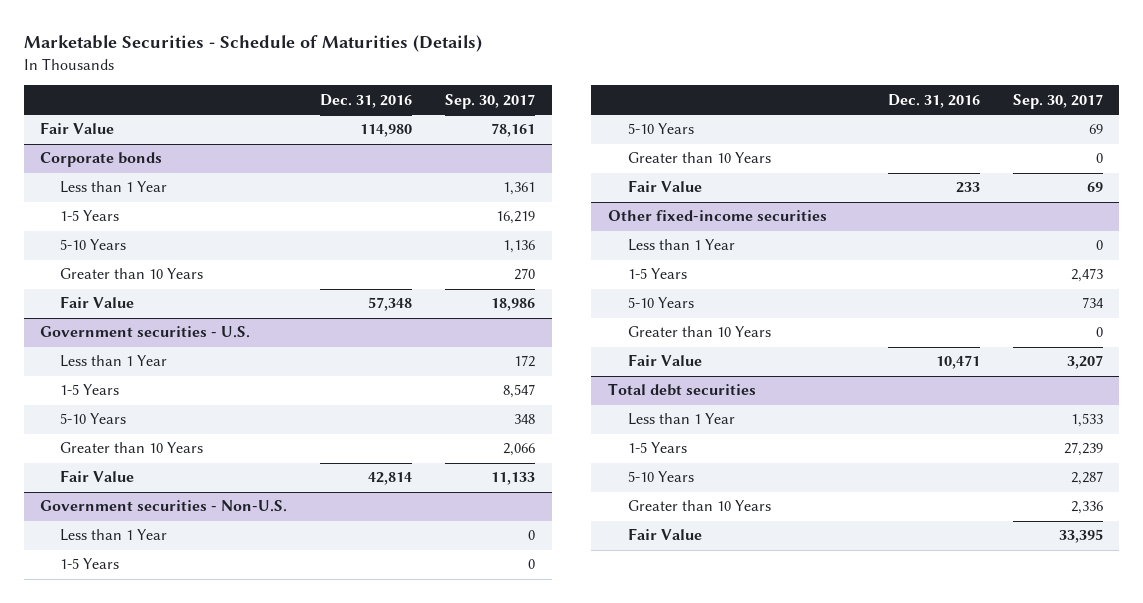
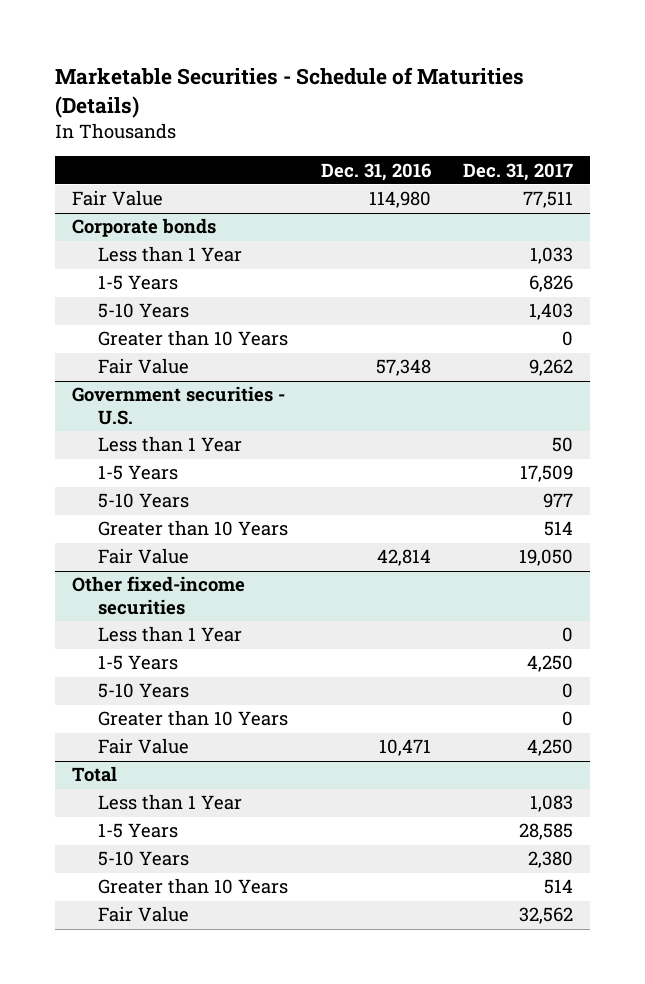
[445,93,536,109] Sep. 30, 2017 -> none
none -> [463,162,574,181] Dec. 31, 2017
[40,500,288,513] Government securities - Non-U.S. -> none
[60,529,168,542] Less than 1 Year -> none
[60,558,120,570] 1-5 Years -> none
[627,123,694,135] 5-10 Years -> none
[627,152,771,164] Greater than 10 Years -> none
[627,180,702,193] Fair Value -> none
[607,383,756,397] Total debt securities -> [71,766,117,783] Total

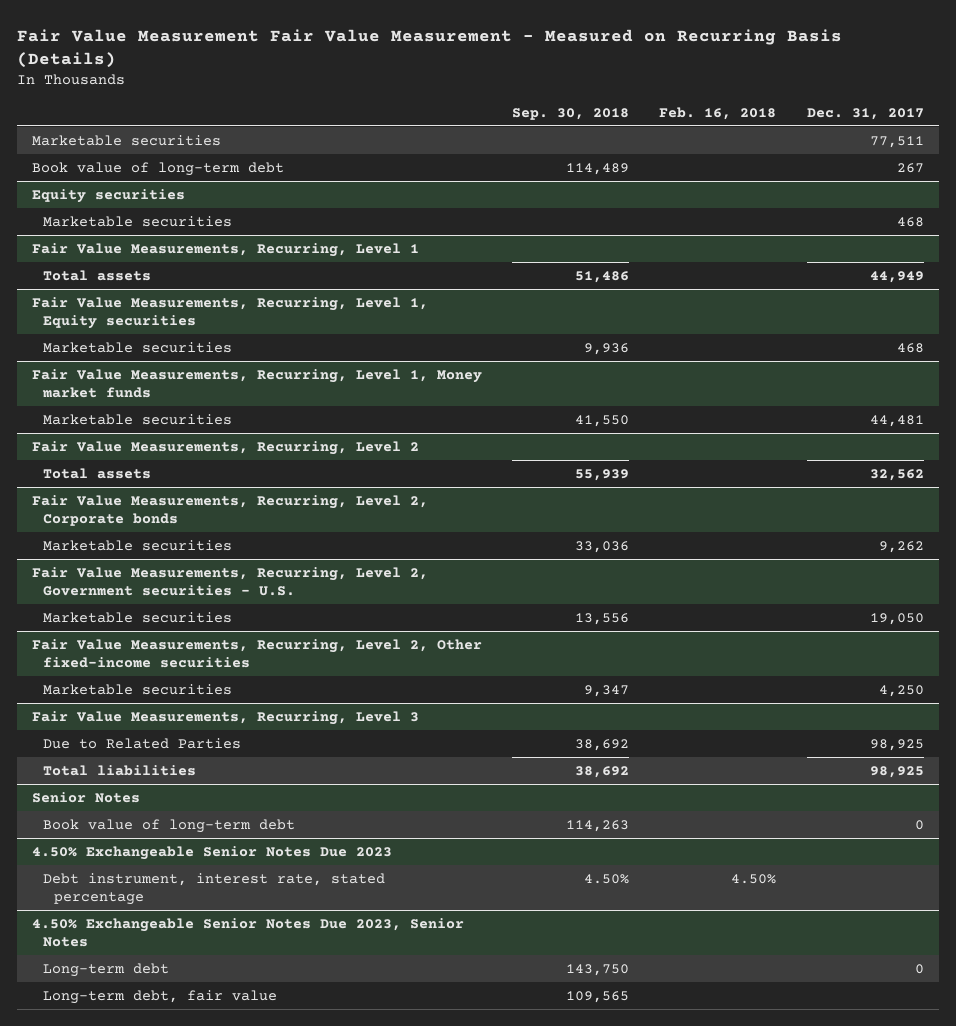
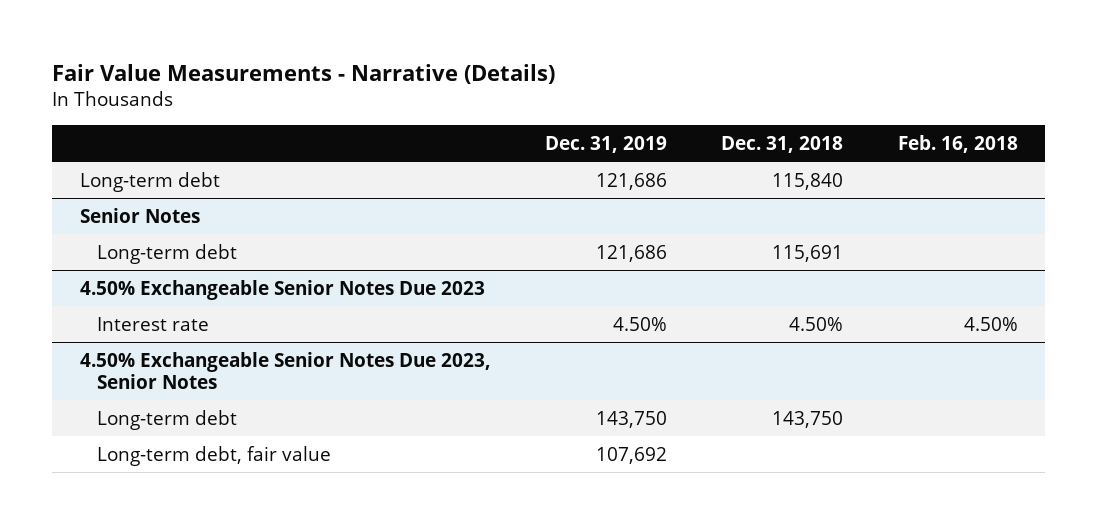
[17,28,843,69] Fair Value Measurement Fair Value Measurement - Measured on Recurring Basis (Details) -> [52,64,556,85] Fair Value Measurements - Narrative (Details)
[512,107,630,120] Sep. 30, 2018 -> none
[806,107,924,120] Dec. 31, 2017 -> none
none -> [544,135,667,153] Dec. 31, 2019
none -> [721,135,844,153] Dec. 31, 2018
[32,134,222,146] Marketable securities -> none
[32,188,186,203] Equity securities -> none
[42,215,232,227] Marketable securities -> none
[32,242,420,257] Fair Value Measurements, Recurring, Level 1 -> none
[42,269,151,281] Total assets -> none
[32,296,429,329] Fair Value Measurements, Recurring, Level 1, Equity securities -> none
[42,341,232,353] Marketable securities -> none
[32,368,483,398] Fair Value Measurements, Recurring, Level 1, Money market funds -> none
[42,413,232,425] Marketable securities -> none
[32,440,420,455] Fair Value Measurements, Recurring, Level 2 -> none
[42,467,151,479] Total assets -> none
[32,494,429,526] Fair Value Measurements, Recurring, Level 2, Corporate bonds -> none
[42,539,232,551] Marketable securities -> none
[32,566,429,596] Fair Value Measurements, Recurring, Level 2, Government securities - U.S. -> none
[42,611,232,623] Marketable securities -> none
[32,638,483,668] Fair Value Measurements, Recurring, Level 2, Other fixed-income securities -> none
[42,683,232,695] Marketable securities -> none
[32,710,420,725] Fair Value Measurements, Recurring, Level 3 -> none
[42,737,241,749] Due to Related Parties -> none
[42,764,196,776] Total liabilities -> none
[32,161,285,176] Book value of long-term debt -> [79,171,220,192] Long-term debt
[42,818,295,833] Book value of long-term debt -> [97,243,238,264] Long-term debt
[42,872,385,905] Debt instrument, interest rate, stated percentage -> [97,316,210,331] Interest rate

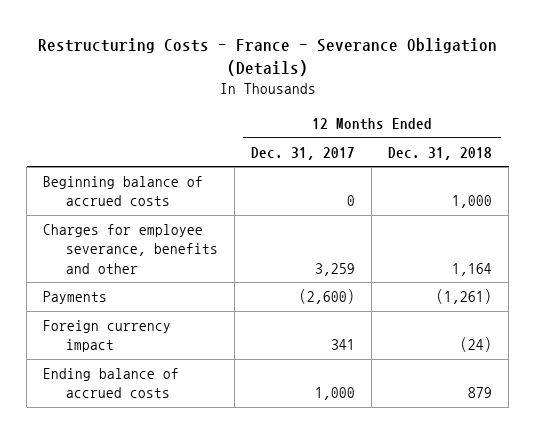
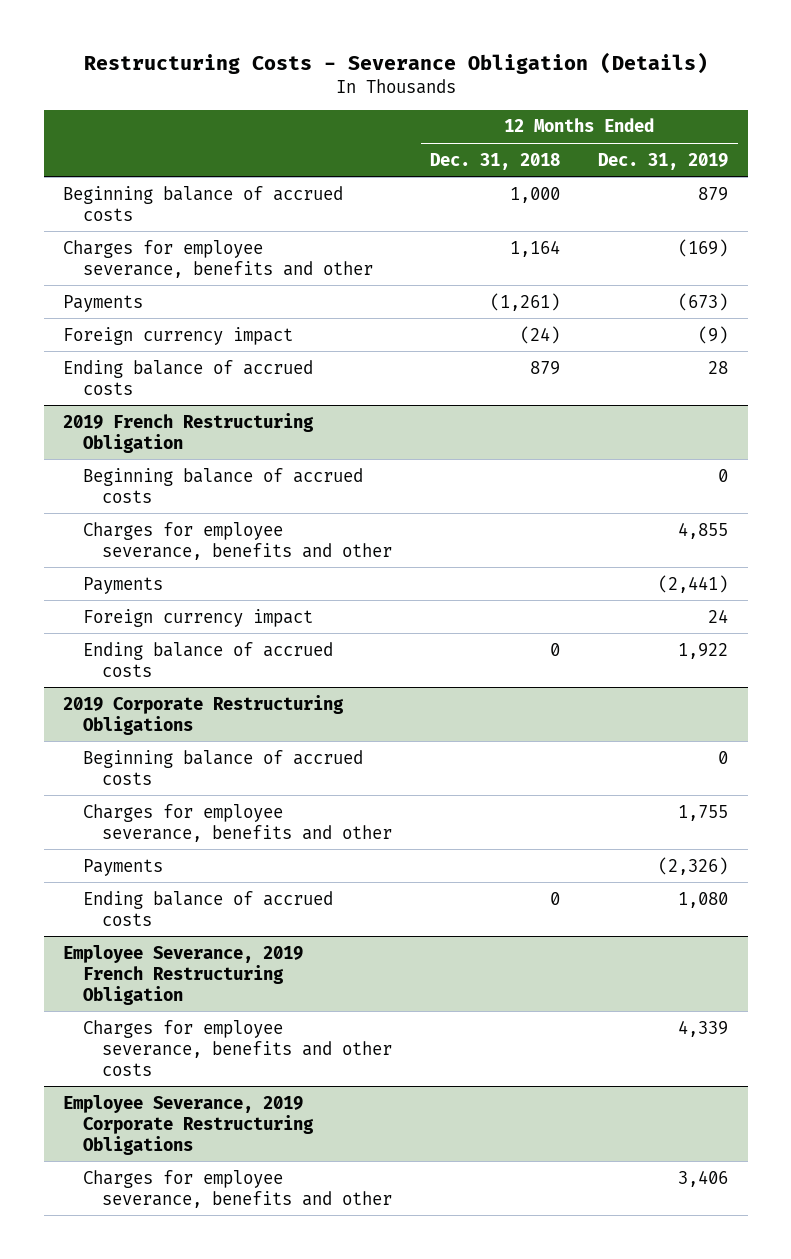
[37,37,497,77] Restructuring Costs - France - Severance Obligation (Details) -> [83,52,708,75] Restructuring Costs - Severance Obligation (Details)
[250,146,355,160] Dec. 31, 2017 -> none
none -> [598,152,729,170] Dec. 31, 2019
none -> [62,412,314,453] 2019 French Restructuring Obligation
none -> [82,467,363,503] Beginning balance of accrued costs
none -> [82,521,393,560] Charges for employee severance, benefits and other
none -> [82,576,163,594] Payments
none -> [82,608,313,627] Foreign currency impact
none -> [82,641,333,677] Ending balance of accrued costs
none -> [62,694,344,735] 2019 Corporate Restructuring Obligations
none -> [82,749,363,785] Beginning balance of accrued costs
none -> [82,803,393,842] Charges for employee severance, benefits and other
none -> [82,858,163,876] Payments
none -> [82,890,333,926] Ending balance of accrued costs
none -> [62,944,303,1005] Employee Severance, 2019 French Restructuring Obligation
none -> [82,1019,393,1076] Charges for employee severance, benefits and other costs
none -> [62,1094,314,1155] Employee Severance, 2019 Corporate Restructuring Obligations
none -> [82,1169,393,1208] Charges for employee severance, benefits and other

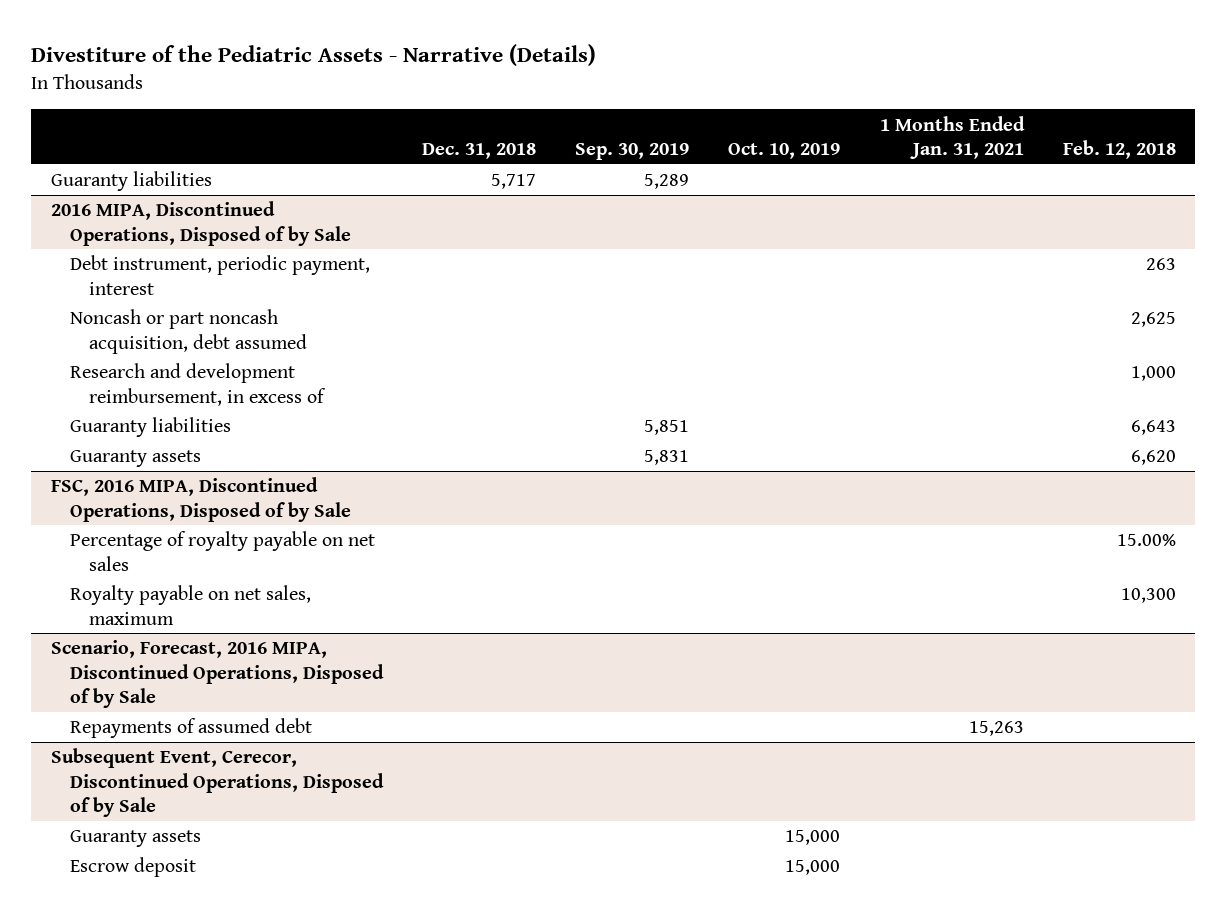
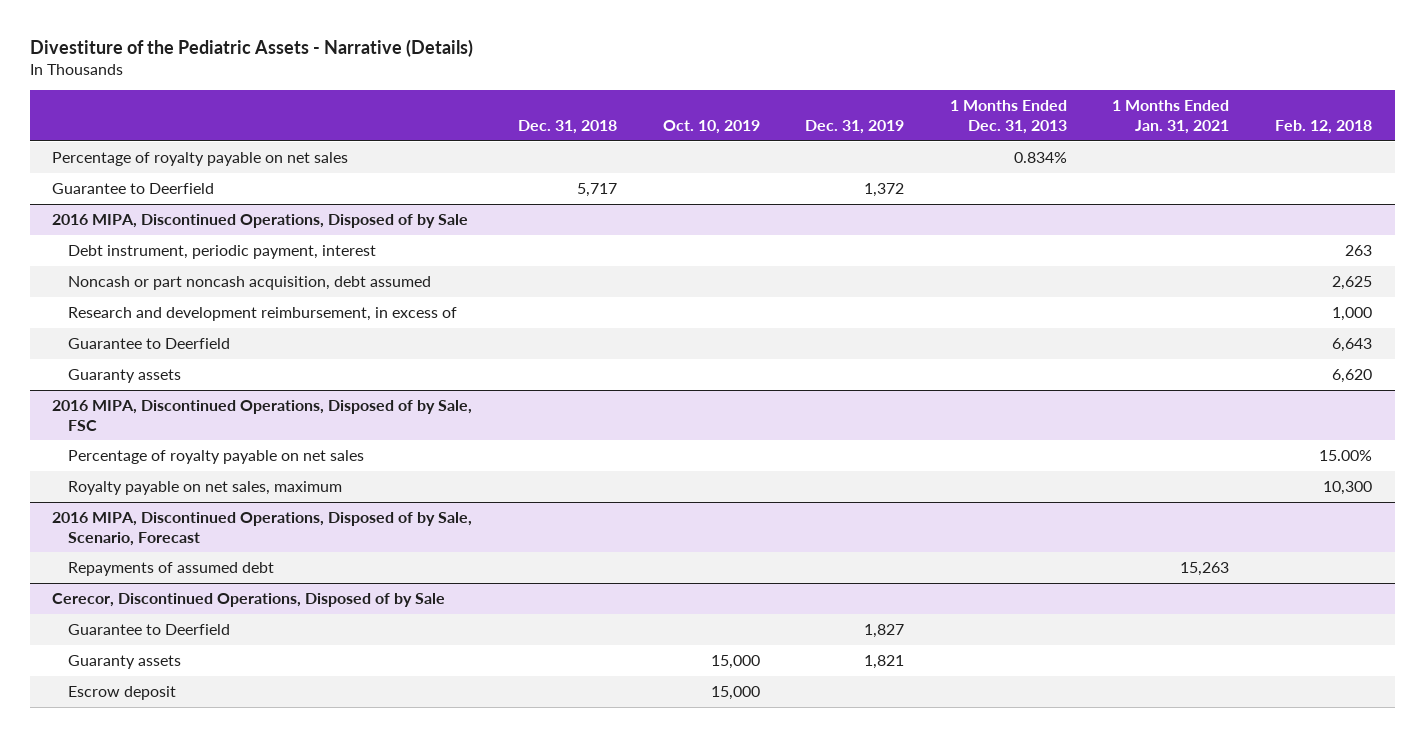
[575,143,690,161] Sep. 30, 2019 -> none
none -> [805,120,905,135] Dec. 31, 2019
none -> [949,100,1067,135] 1 Months Ended Dec. 31, 2013
none -> [52,151,349,166] Percentage of royalty payable on net sales
[50,171,212,192] Guaranty liabilities -> [52,182,215,194] Guarantee to Deerfield
[69,417,231,438] Guaranty liabilities -> [67,337,230,349] Guarantee to Deerfield
[50,477,351,522] FSC, 2016 MIPA, Discontinued Operations, Disposed of by Sale -> [52,399,473,431] 2016 MIPA, Discontinued Operations, Disposed of by Sale, FSC
[50,640,384,709] Scenario, Forecast, 2016 MIPA, Discontinued Operations, Disposed of by Sale -> [52,511,473,546] 2016 MIPA, Discontinued Operations, Disposed of by Sale, Scenario, Forecast
[50,748,384,818] Subsequent Event, Cerecor, Discontinued Operations, Disposed of by Sale -> [52,592,446,607] Cerecor, Discontinued Operations, Disposed of by Sale
none -> [67,623,230,635] Guarantee to Deerfield

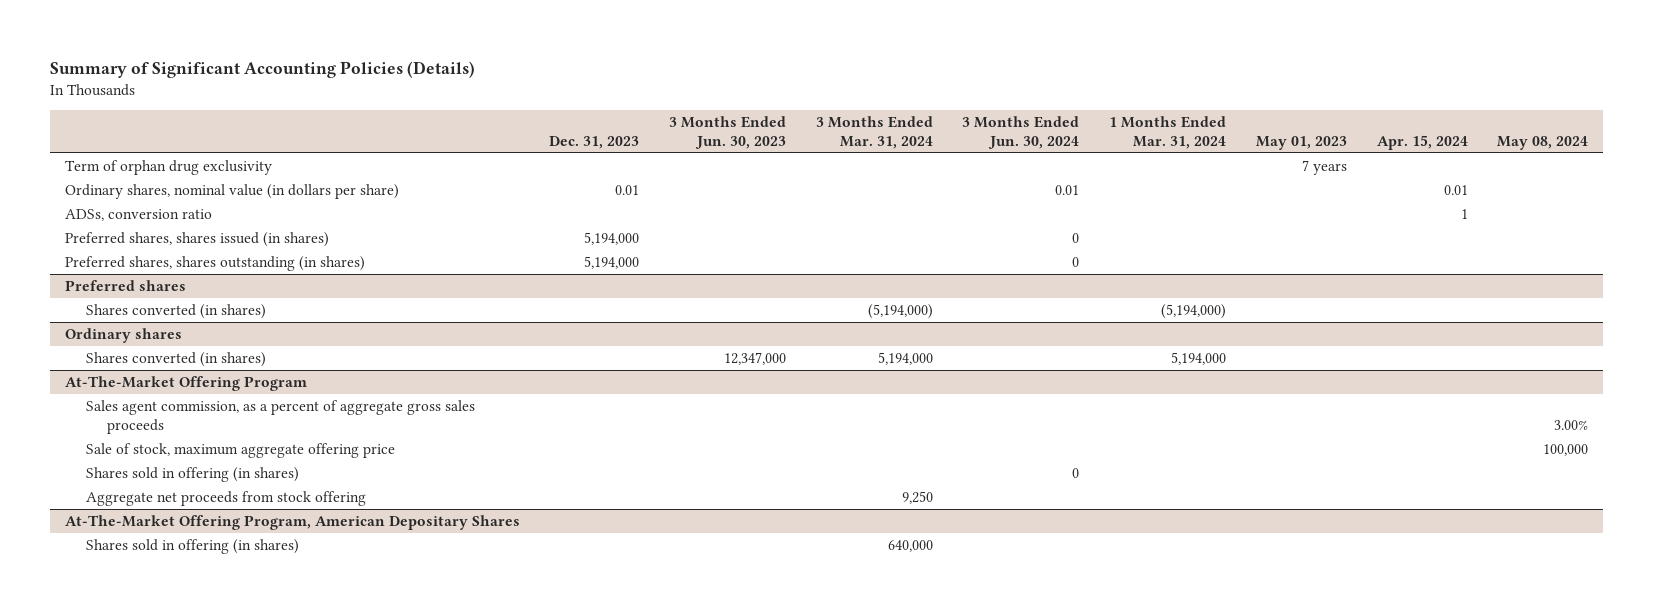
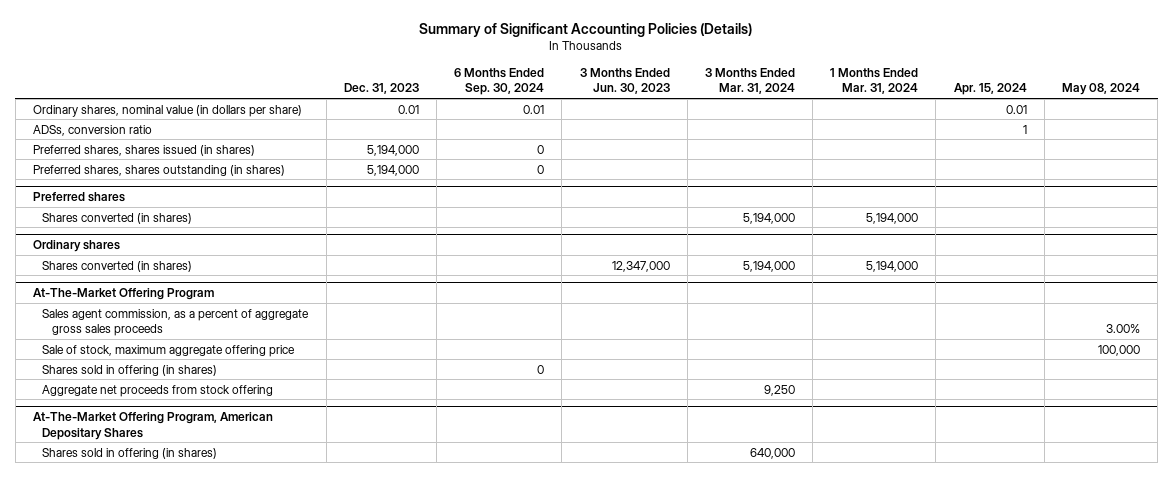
[962,116,1080,149] 3 Months Ended Jun. 30, 2024 -> none
[1255,135,1347,150] May 01, 2023 -> none
none -> [454,67,545,96] 6 Months Ended Sep. 30, 2024
[64,160,272,176] Term of orphan drug exclusivity -> none
[867,304,933,320] (5,194,000) -> [742,212,795,224] 5,194,000
[1161,304,1227,320] (5,194,000) -> [866,212,919,224] 5,194,000

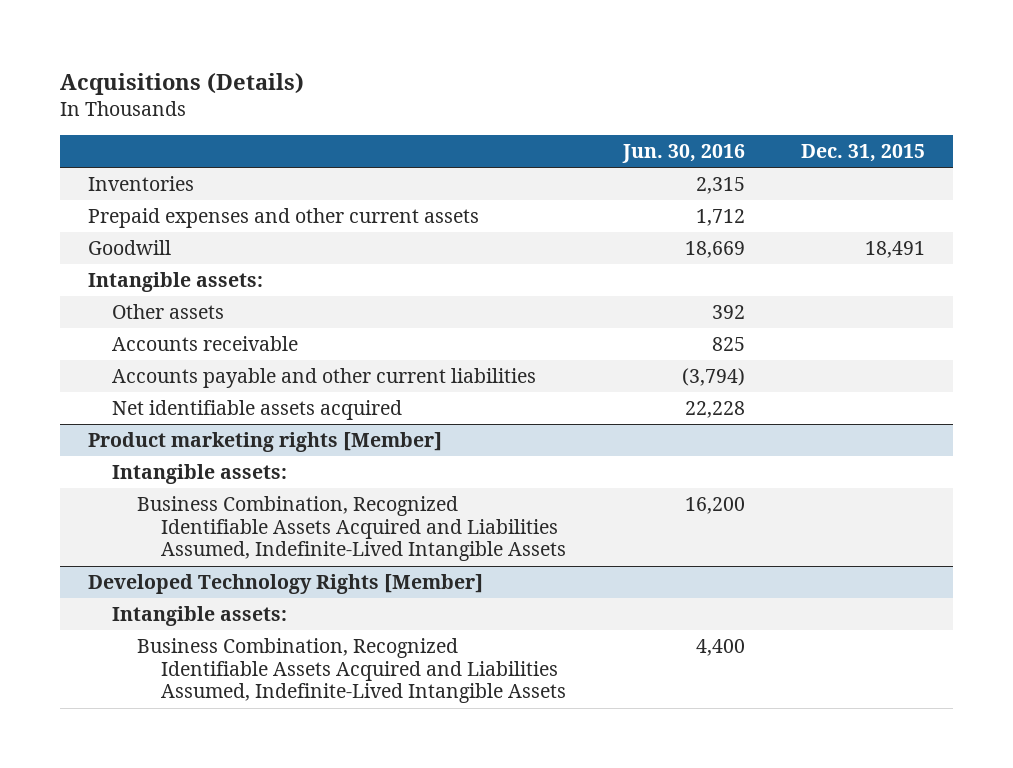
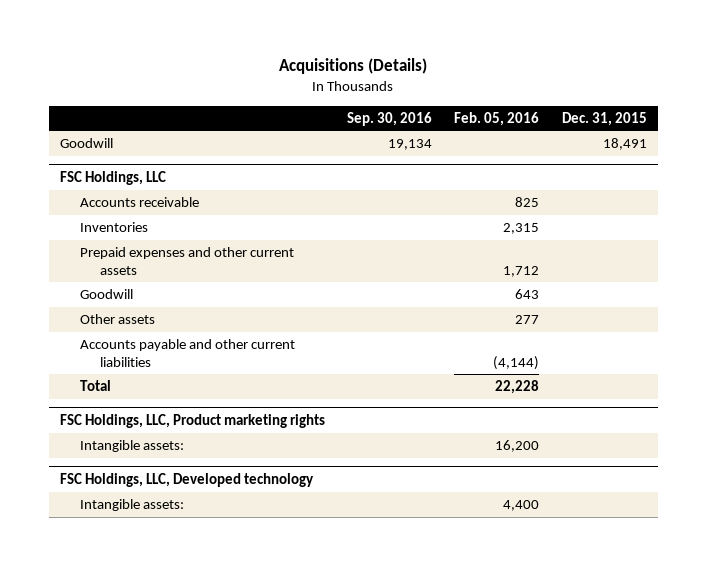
[621,144,745,164] Jun. 30, 2016 -> none
none -> [347,111,433,126] Sep. 30, 2016
none -> [454,111,540,126] Feb. 05, 2016
[87,176,194,192] Inventories -> none
[87,208,479,229] Prepaid expenses and other current assets -> none
[87,272,263,293] Intangible assets: -> none
[112,304,225,320] Other assets -> none
[112,336,299,352] Accounts receivable -> none
[112,368,537,389] Accounts payable and other current liabilities -> none
[112,400,403,421] Net identifiable assets acquired -> none
none -> [59,170,166,185] FSC Holdings, LLC
none -> [79,197,199,208] Accounts receivable
none -> [79,222,148,233] Inventories
none -> [79,247,294,275] Prepaid expenses and other current assets
none -> [79,289,133,300] Goodwill
none -> [79,314,155,325] Other assets
none -> [79,339,295,367] Accounts payable and other current liabilities
none -> [79,380,111,392] Total
[87,432,442,453] Product marketing rights [Member] -> [59,413,325,428] FSC Holdings, LLC, Product marketing rights
[136,496,567,562] Business Combination, Recognized Identifiable Assets Acquired and Liabilities Assumed, Indefinite-Lived Intangible Assets -> none
[87,574,483,595] Developed Technology Rights [Member] -> none
[112,606,288,627] Intangible assets: -> none
[136,638,567,704] Business Combination, Recognized Identifiable Assets Acquired and Liabilities Assumed, Indefinite-Lived Intangible Assets -> none
none -> [59,472,314,487] FSC Holdings, LLC, Developed technology
none -> [79,499,184,512] Intangible assets:

